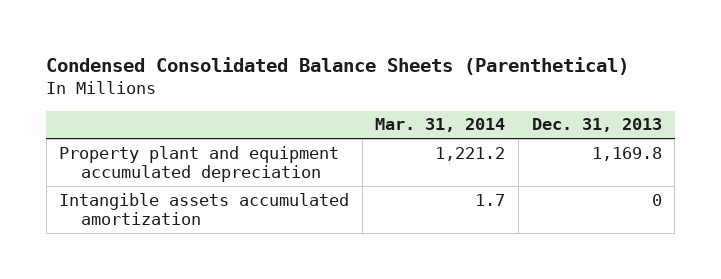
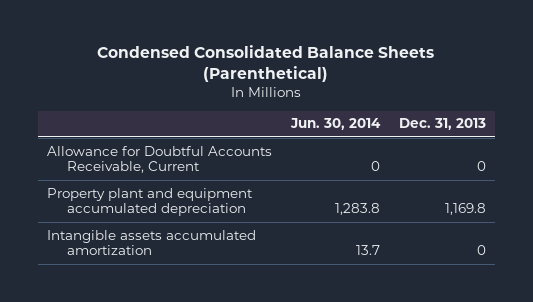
[375,118,506,133] Mar. 31, 2014 -> none
none -> [289,118,381,131] Jun. 30, 2014
none -> [46,145,272,174] Allowance for Doubtful Accounts Receivable, Current

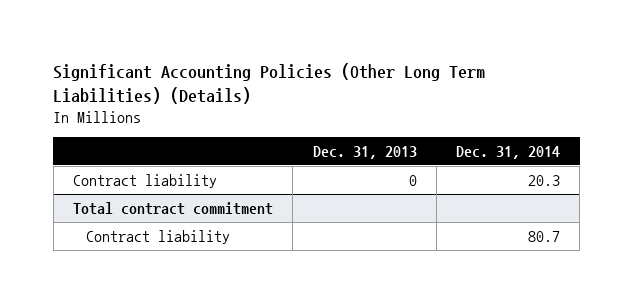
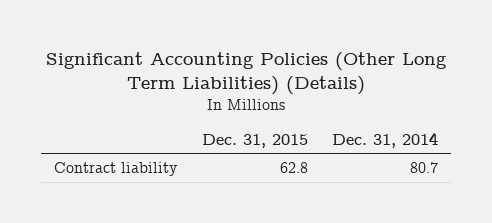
[312,145,417,159] Dec. 31, 2013 -> none
none -> [201,133,308,148] Dec. 31, 2015
[73,173,218,188] Contract liability -> none
[73,201,274,215] Total contract commitment -> none

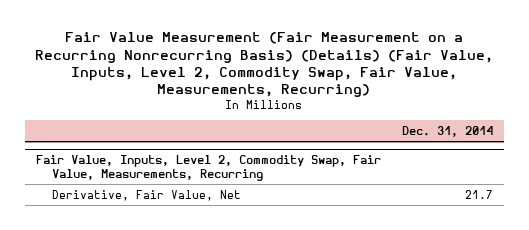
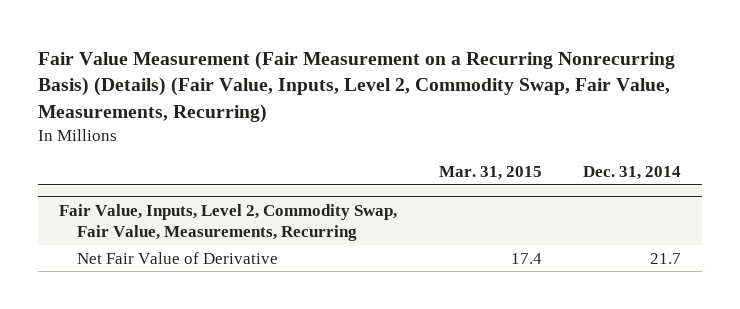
none -> [438,166,542,181] Mar. 31, 2015
[51,189,241,201] Derivative, Fair Value, Net -> [76,251,278,264] Net Fair Value of Derivative

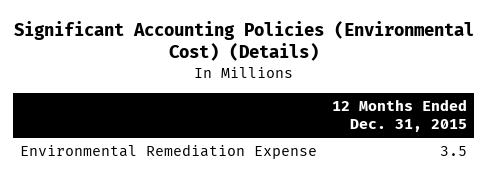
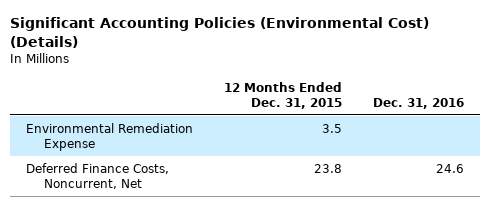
none -> [373,97,465,109] Dec. 31, 2016
none -> [25,162,169,189] Deferred Finance Costs, Noncurrent, Net

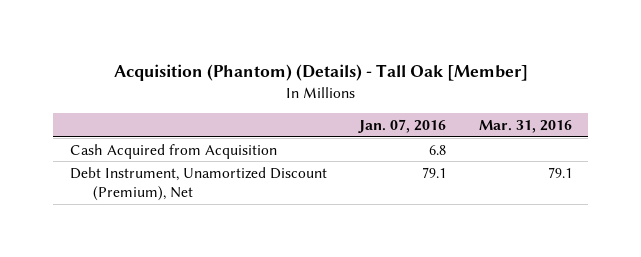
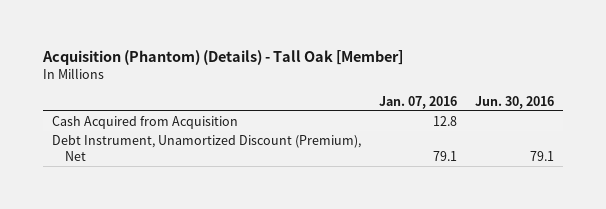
[478,120,572,134] Mar. 31, 2016 -> none
none -> [474,95,554,109] Jun. 30, 2016
[429,144,447,155] 6.8 -> [432,116,457,127] 12.8

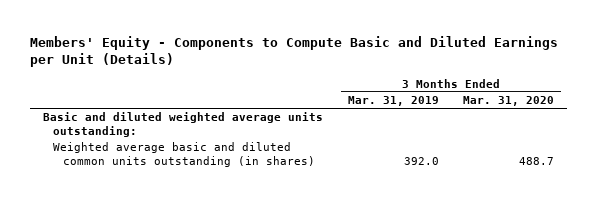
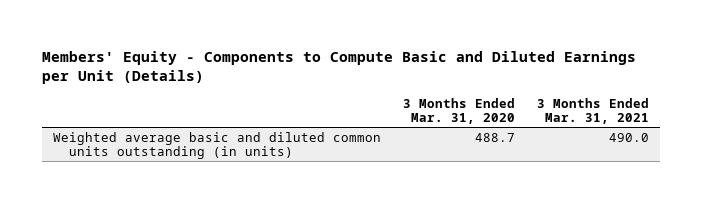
[347,95,439,106] Mar. 31, 2019 -> none
none -> [536,97,649,125] 3 Months Ended Mar. 31, 2021
[42,112,323,137] Basic and diluted weighted average units outstanding: -> none
[52,142,315,167] Weighted average basic and diluted common units outstanding (in shares) -> [52,131,381,160] Weighted average basic and diluted common units outstanding (in units)

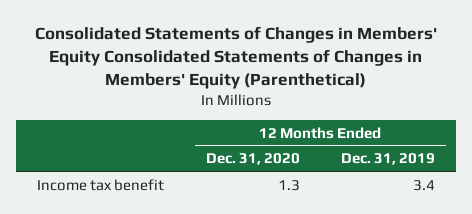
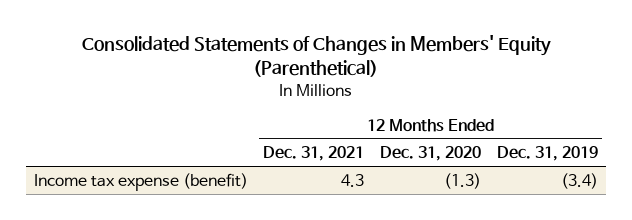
[35,25,438,90] Consolidated Statements of Changes in Members' Equity Consolidated Statements of Changes in Members' Equity (Parenthetical) -> [81,35,551,78] Consolidated Statements of Changes in Members' Equity (Parenthetical)
none -> [263,146,365,162] Dec. 31, 2021
[36,178,164,191] Income tax benefit -> [33,173,248,192] Income tax expense (benefit)
[277,179,300,191] 1.3 -> [444,173,482,190] (1.3)
[413,179,436,191] 3.4 -> [561,173,599,190] (3.4)

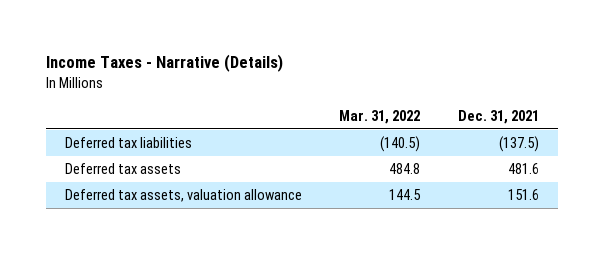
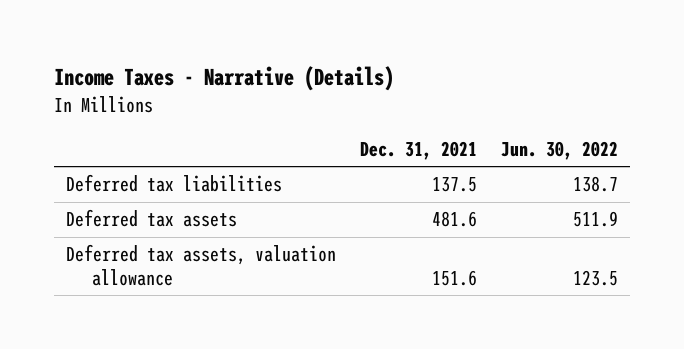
[339,109,421,124] Mar. 31, 2022 -> none
none -> [501,140,619,160] Jun. 30, 2022
[499,136,540,153] (137.5) -> [432,177,478,193] 137.5

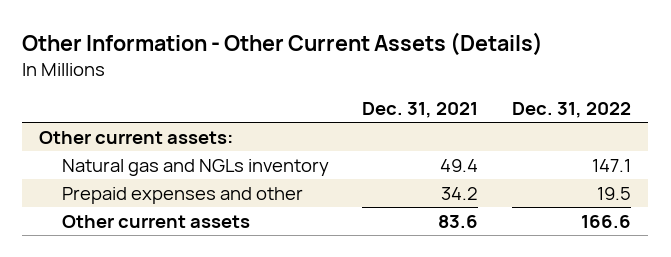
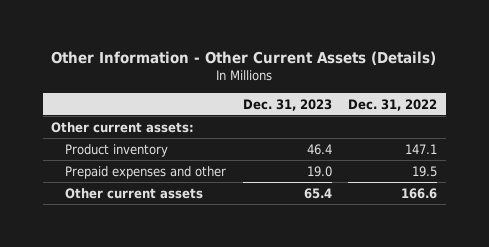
[362,102,479,119] Dec. 31, 2021 -> none
none -> [242,98,332,111] Dec. 31, 2023
[61,158,329,176] Natural gas and NGLs inventory -> [65,143,169,157] Product inventory

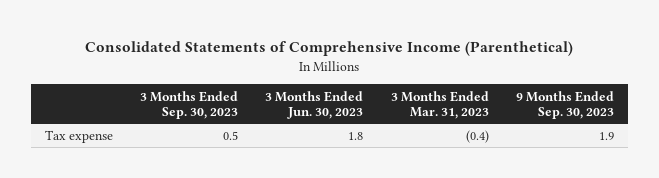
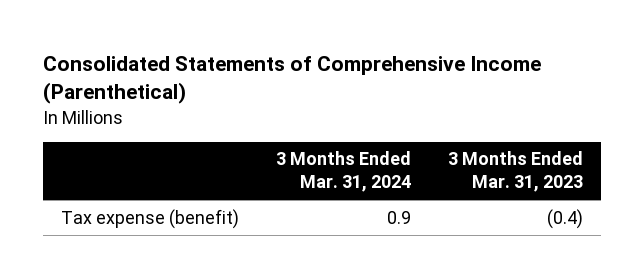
[140,90,239,120] 3 Months Ended Sep. 30, 2023 -> none
[265,90,364,120] 3 Months Ended Jun. 30, 2023 -> none
[515,90,614,120] 9 Months Ended Sep. 30, 2023 -> none
none -> [275,151,411,193] 3 Months Ended Mar. 31, 2024
[44,130,113,144] Tax expense -> [61,208,240,229] Tax expense (benefit)

